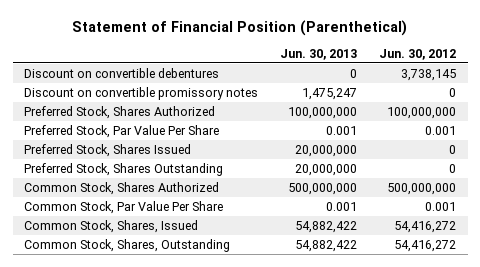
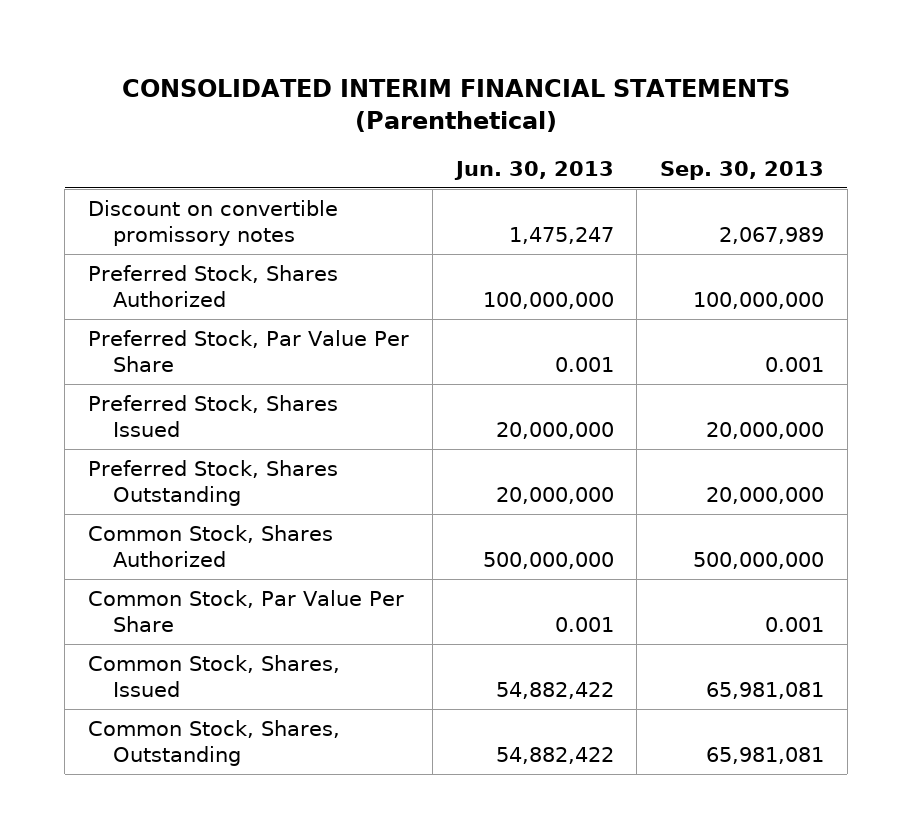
[72,19,408,36] Statement of Financial Position (Parenthetical) -> [122,78,791,132] CONSOLIDATED INTERIM FINANCIAL STATEMENTS (Parenthetical)
[379,49,457,61] Jun. 30, 2012 -> none
none -> [660,160,825,180] Sep. 30, 2013
[23,67,219,78] Discount on convertible debentures -> none

